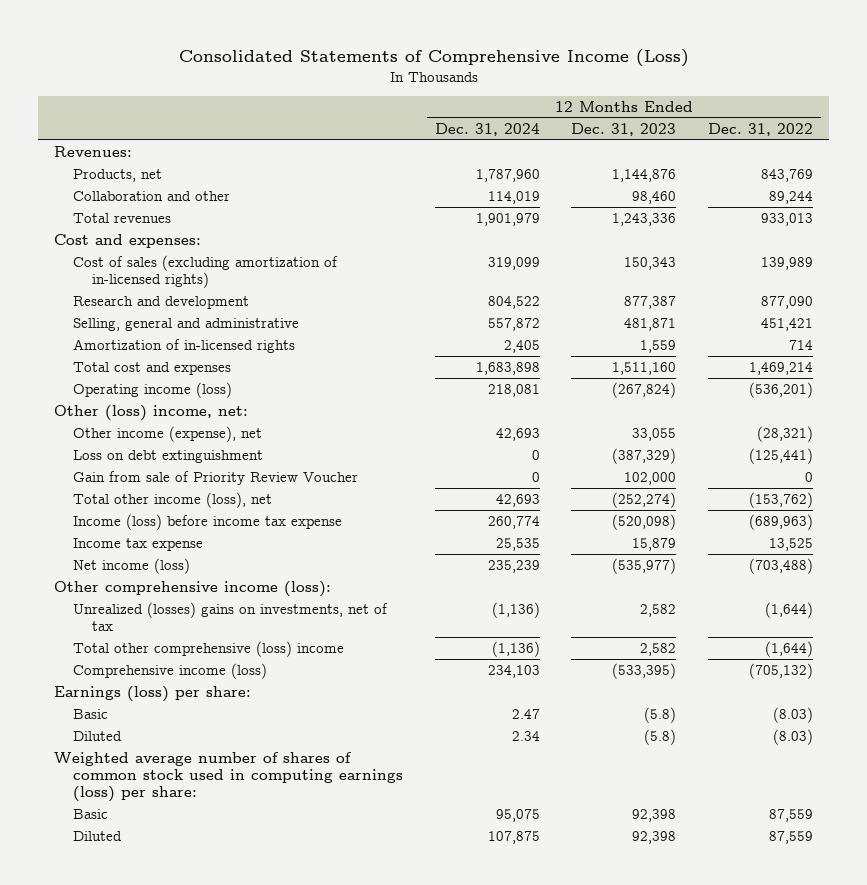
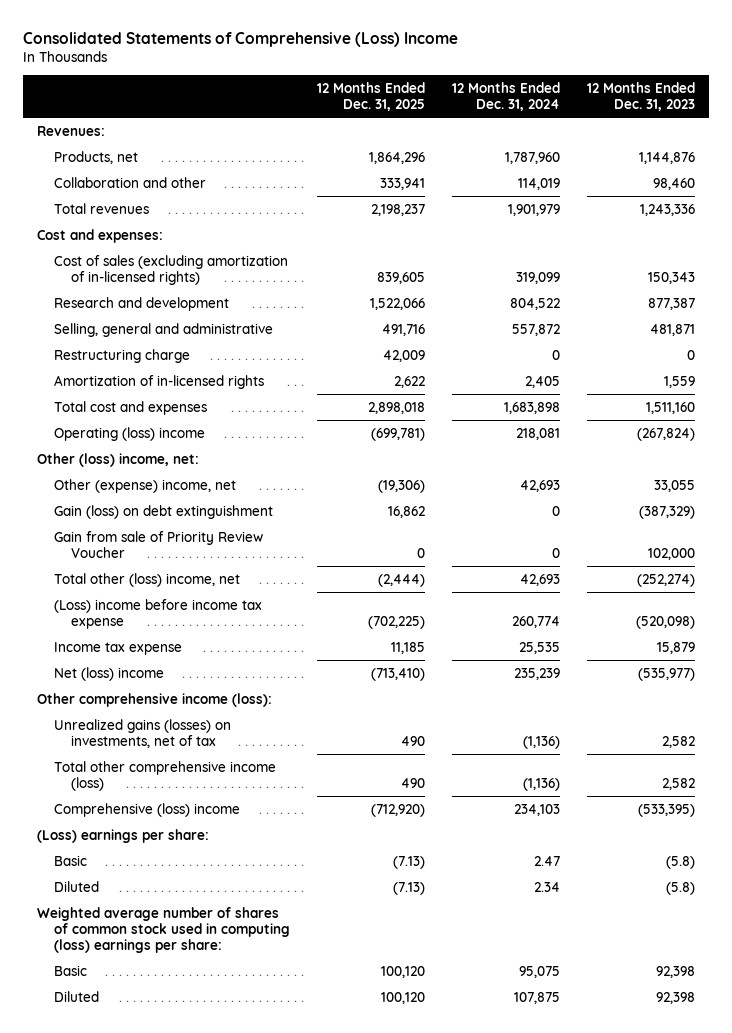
[178,48,689,67] Consolidated Statements of Comprehensive Income (Loss) -> [23,32,459,48] Consolidated Statements of Comprehensive (Loss) Income
[708,122,814,136] Dec. 31, 2022 -> none
none -> [317,81,426,112] 12 Months Ended Dec. 31, 2025
none -> [54,348,191,363] Restructuring charge
[73,381,233,398] Operating income (loss) -> [54,426,206,441] Operating (loss) income
[73,425,263,442] Other income (expense), net -> [54,478,237,493] Other (expense) income, net
[73,449,264,463] Loss on debt extinguishment -> [54,504,274,519] Gain (loss) on debt extinguishment
[73,491,273,508] Total other income (loss), net -> [54,572,241,587] Total other (loss) income, net
[73,513,343,530] Income (loss) before income tax expense -> [54,598,263,629] (Loss) income before income tax expense
[73,557,191,574] Net income (loss) -> [54,666,165,681] Net (loss) income
[73,601,389,631] Unrealized (losses) gains on investments, net of tax -> [54,718,232,748] Unrealized gains (losses) on investments, net of tax
[73,640,345,657] Total other comprehensive (loss) income -> [54,760,277,791] Total other comprehensive income (loss)
[73,662,268,679] Comprehensive income (loss) -> [54,802,241,817] Comprehensive (loss) income
[54,685,252,702] Earnings (loss) per share: -> [36,828,209,843] (Loss) earnings per share:
[54,751,404,803] Weighted average number of shares of common stock used in computing earnings (loss) per share: -> [36,906,291,953] Weighted average number of shares of common stock used in computing (loss) earnings per share:

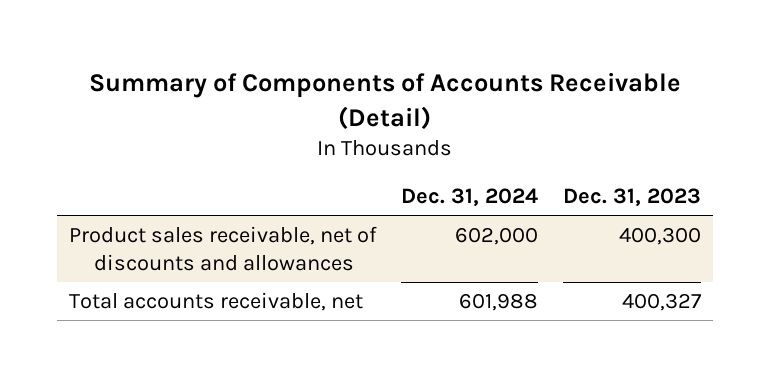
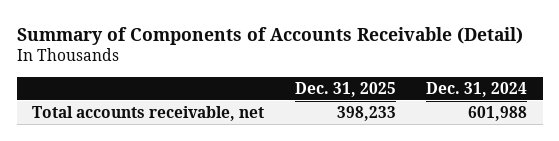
[562,188,701,207] Dec. 31, 2023 -> none
none -> [294,81,396,97] Dec. 31, 2025
[69,225,378,271] Product sales receivable, net of discounts and allowances -> none

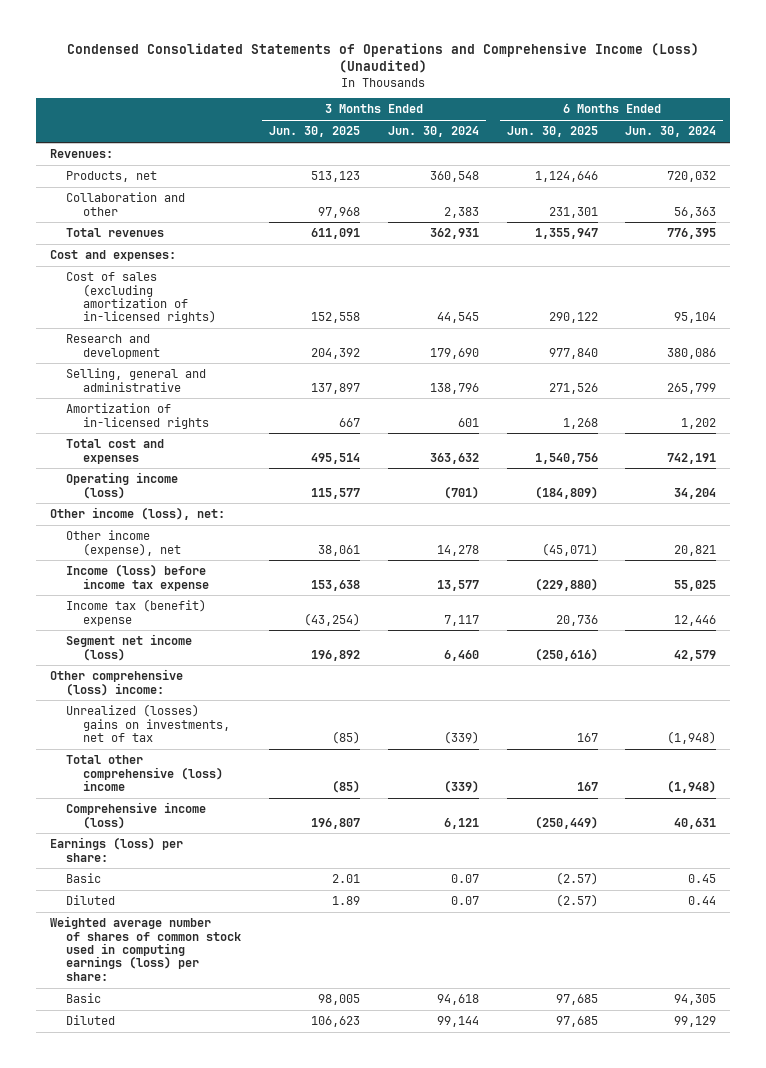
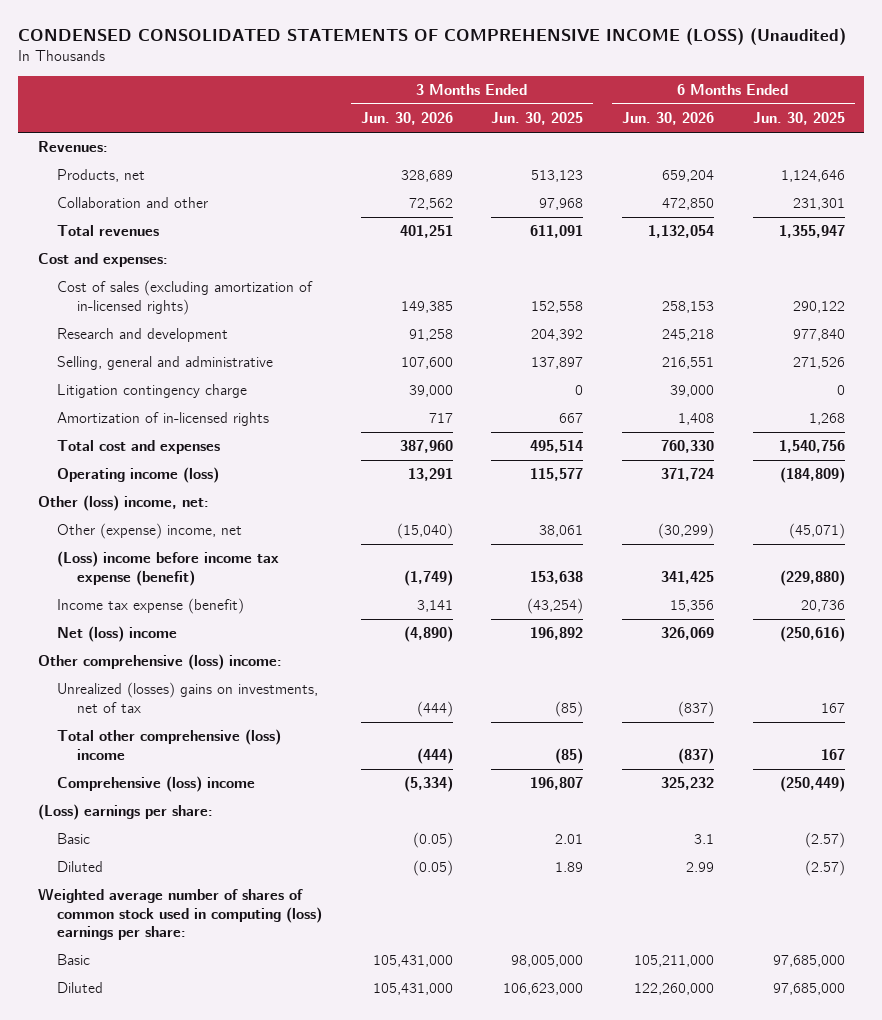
[67,42,700,74] Condensed Consolidated Statements of Operations and Comprehensive Income (Loss) (Unaudited) -> [18,28,847,46] CONDENSED CONSOLIDATED STATEMENTS OF COMPREHENSIVE INCOME (LOSS) (Unaudited)
[387,126,479,138] Jun. 30, 2024 -> none
[625,126,717,138] Jun. 30, 2024 -> none
none -> [360,112,453,126] Jun. 30, 2026
none -> [622,112,715,126] Jun. 30, 2026
none -> [57,384,248,399] Litigation contingency charge
[49,507,225,521] Other income (loss), net: -> [37,495,209,512] Other (loss) income, net:
[66,530,181,556] Other income (expense), net -> [57,523,243,540] Other (expense) income, net
[66,564,209,591] Income (loss) before income tax expense -> [57,551,280,586] (Loss) income before income tax expense (benefit)
[66,599,207,626] Income tax (benefit) expense -> [57,598,245,615] Income tax expense (benefit)
[66,634,193,661] Segment net income (loss) -> [57,626,178,643] Net (loss) income
[66,802,207,829] Comprehensive income (loss) -> [57,776,256,793] Comprehensive (loss) income
[49,837,183,862] Earnings (loss) per share: -> [37,804,213,821] (Loss) earnings per share:
[49,916,242,981] Weighted average number of shares of common stock used in computing earnings (loss) per share: -> [37,888,323,941] Weighted average number of shares of common stock used in computing (loss) earnings per share:
[317,994,360,1006] 98,005 -> [511,955,584,968] 98,005,000
[555,994,598,1006] 97,685 -> [772,955,845,968] 97,685,000
[310,1016,360,1028] 106,623 -> [503,983,584,996] 106,623,000
[555,1016,598,1028] 97,685 -> [772,983,845,996] 97,685,000

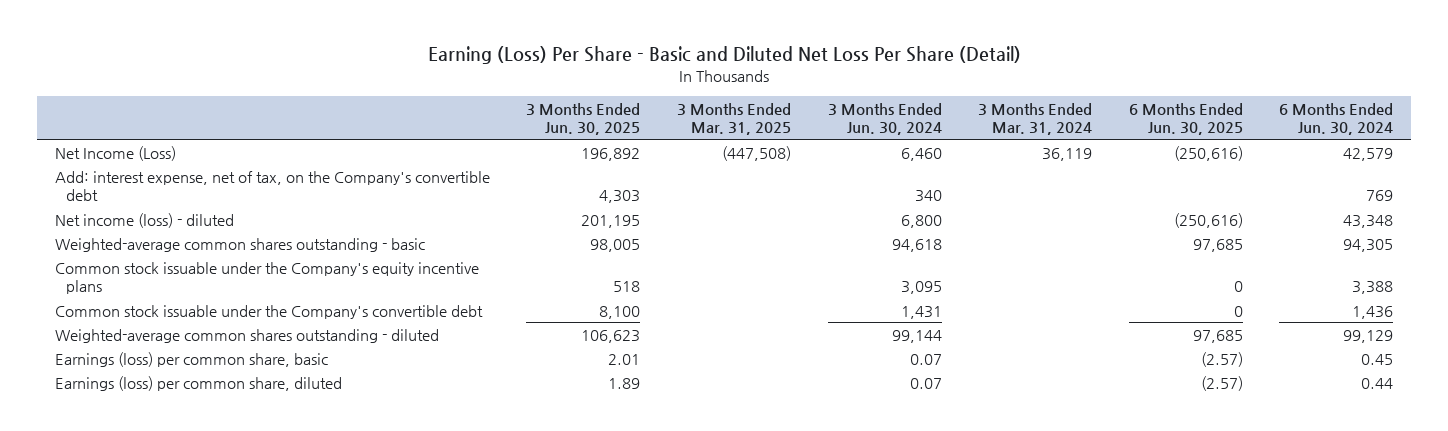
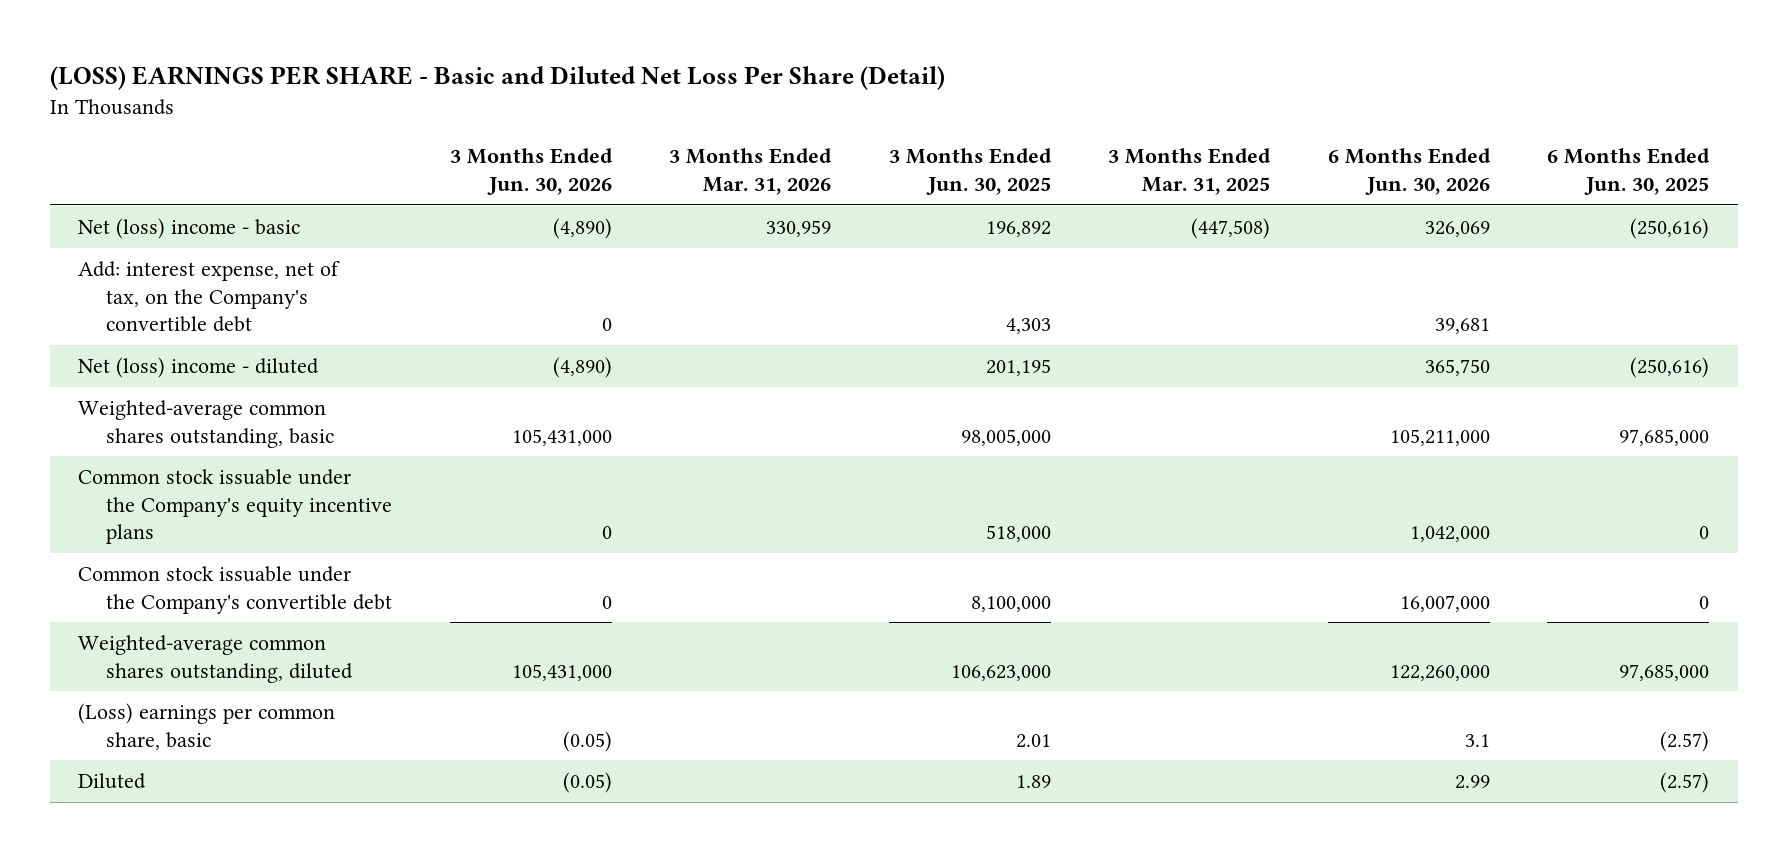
[428,46,1022,65] Earning (Loss) Per Share - Basic and Diluted Net Loss Per Share (Detail) -> [49,65,945,90] (LOSS) EARNINGS PER SHARE - Basic and Diluted Net Loss Per Share (Detail)
[827,102,942,136] 3 Months Ended Jun. 30, 2024 -> none
[978,102,1093,136] 3 Months Ended Mar. 31, 2024 -> none
[1279,102,1394,136] 6 Months Ended Jun. 30, 2024 -> none
none -> [449,148,613,196] 3 Months Ended Jun. 30, 2026
none -> [669,148,833,196] 3 Months Ended Mar. 31, 2026
none -> [1327,148,1491,196] 6 Months Ended Jun. 30, 2026
[54,145,176,161] Net Income (Loss) -> [78,217,301,239] Net (loss) income - basic
[54,212,234,228] Net income (loss) - diluted -> [78,356,320,378] Net (loss) income - diluted
[54,237,425,252] Weighted-average common shares outstanding - basic -> [78,399,335,448] Weighted-average common shares outstanding, basic
[590,238,641,252] 98,005 -> [960,428,1051,446] 98,005,000
[1192,238,1243,252] 97,685 -> [1619,428,1710,446] 97,685,000
[613,281,641,293] 518 -> [985,525,1051,543] 518,000
[599,305,641,319] 8,100 -> [970,595,1051,612] 8,100,000
[54,328,439,343] Weighted-average common shares outstanding - diluted -> [78,634,354,683] Weighted-average common shares outstanding, diluted
[581,329,641,343] 106,623 -> [950,664,1051,681] 106,623,000
[1192,329,1243,343] 97,685 -> [1619,663,1710,681] 97,685,000
[54,351,328,367] Earnings (loss) per common share, basic -> [78,702,336,750] (Loss) earnings per common share, basic
[54,375,342,391] Earnings (loss) per common share, diluted -> [78,772,147,789] Diluted

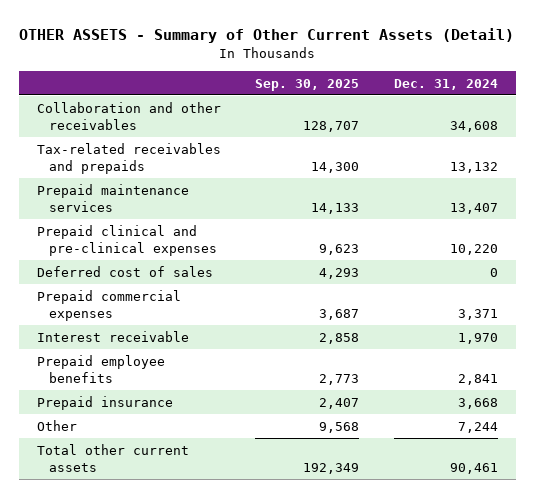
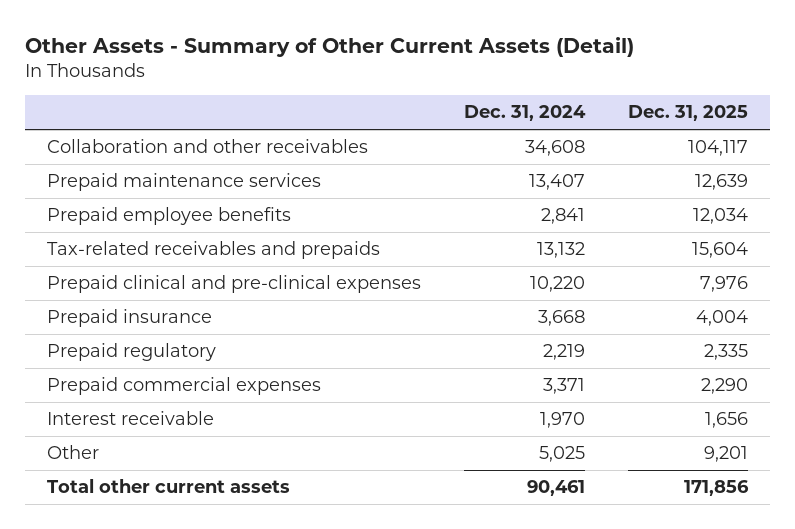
[19,27,515,43] OTHER ASSETS - Summary of Other Current Assets (Detail) -> [25,36,635,57] Other Assets - Summary of Other Current Assets (Detail)
[255,78,360,91] Sep. 30, 2025 -> none
none -> [628,105,749,122] Dec. 31, 2025
[36,354,165,383] Prepaid employee benefits -> [46,207,291,226] Prepaid employee benefits
[36,142,221,174] Tax-related receivables and prepaids -> [46,241,380,260] Tax-related receivables and prepaids
[36,265,213,277] Deferred cost of sales -> none
[36,395,173,410] Prepaid insurance -> [46,309,212,328] Prepaid insurance
none -> [46,343,216,362] Prepaid regulatory
[458,421,499,433] 7,244 -> [538,446,585,463] 5,025

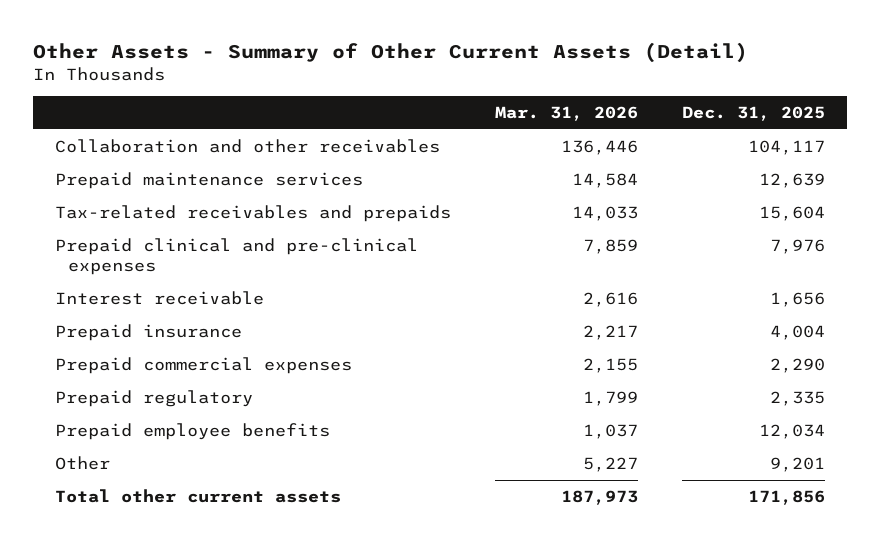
[463,105,586,122] Dec. 31, 2024 -> none
none -> [494,105,638,121] Mar. 31, 2026
[46,411,214,426] Interest receivable -> [54,291,264,306] Interest receivable
[46,343,216,362] Prepaid regulatory -> [54,390,253,408] Prepaid regulatory
[46,207,291,226] Prepaid employee benefits -> [54,423,330,441] Prepaid employee benefits

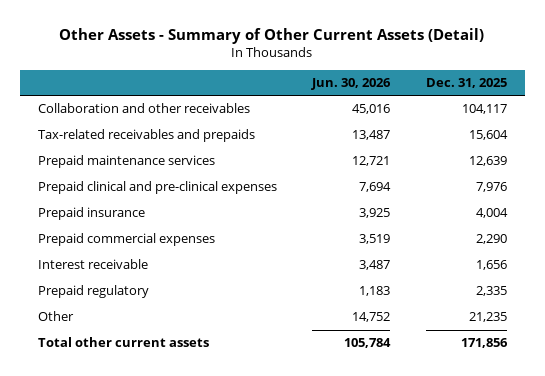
[494,105,638,121] Mar. 31, 2026 -> none
none -> [311,78,392,91] Jun. 30, 2026
[54,172,363,190] Prepaid maintenance services -> [37,155,215,169] Prepaid maintenance services
[54,291,264,306] Interest receivable -> [37,259,148,270] Interest receivable
[54,423,330,441] Prepaid employee benefits -> none
[770,457,826,473] 9,201 -> [469,312,508,323] 21,235

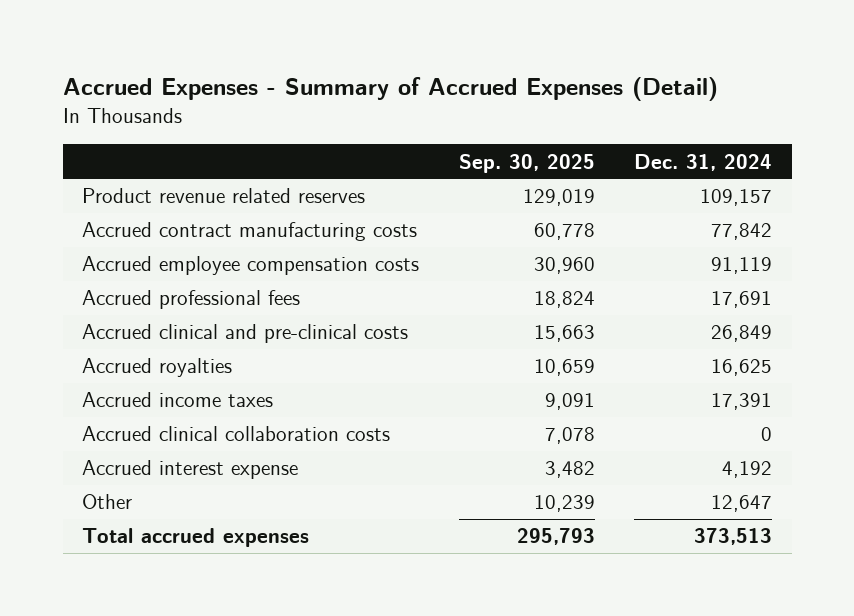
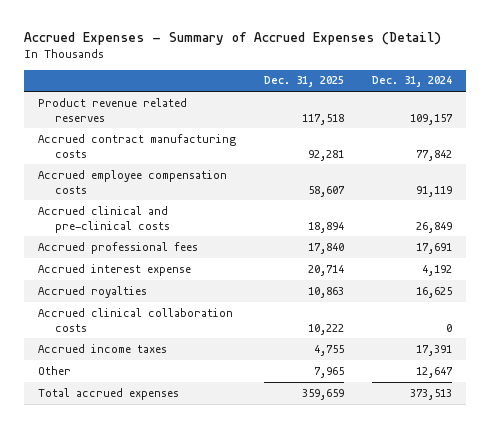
[458,153,595,173] Sep. 30, 2025 -> none
none -> [264,76,345,88] Dec. 31, 2025
[82,290,301,310] Accrued professional fees -> [38,241,199,254] Accrued professional fees
[82,460,299,480] Accrued interest expense -> [38,263,192,276] Accrued interest expense
[82,392,274,408] Accrued income taxes -> [38,343,168,353] Accrued income taxes

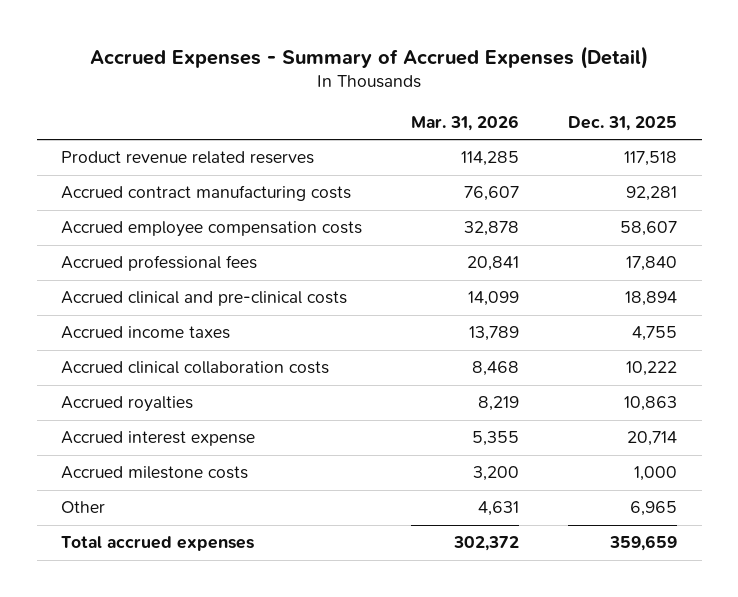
[371,76,452,88] Dec. 31, 2024 -> none
none -> [411,114,520,131] Mar. 31, 2026
[38,205,171,233] Accrued clinical and pre-clinical costs -> [61,291,348,307] Accrued clinical and pre-clinical costs
[38,307,234,332] Accrued clinical collaboration costs -> [61,361,330,375] Accrued clinical collaboration costs
[38,285,148,298] Accrued royalties -> [61,396,194,413] Accrued royalties
[38,263,192,276] Accrued interest expense -> [61,431,256,447] Accrued interest expense
none -> [61,466,249,480] Accrued milestone costs
[314,366,345,378] 7,965 -> [630,501,678,517] 6,965

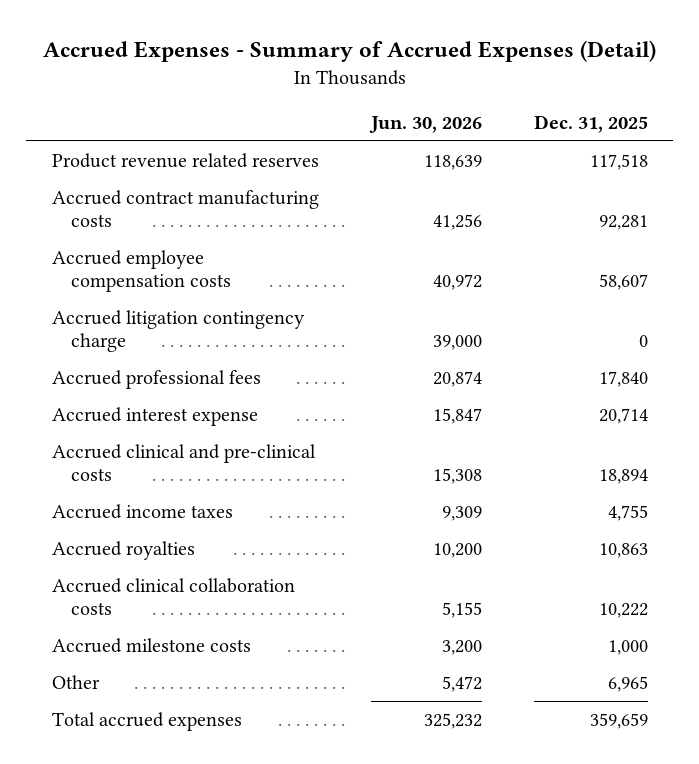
[411,114,520,131] Mar. 31, 2026 -> none
none -> [368,115,482,133] Jun. 30, 2026
none -> [51,310,305,353] Accrued litigation contingency charge
[61,431,256,447] Accrued interest expense -> [51,407,258,427] Accrued interest expense
[61,361,330,375] Accrued clinical collaboration costs -> [51,578,295,616] Accrued clinical collaboration costs

